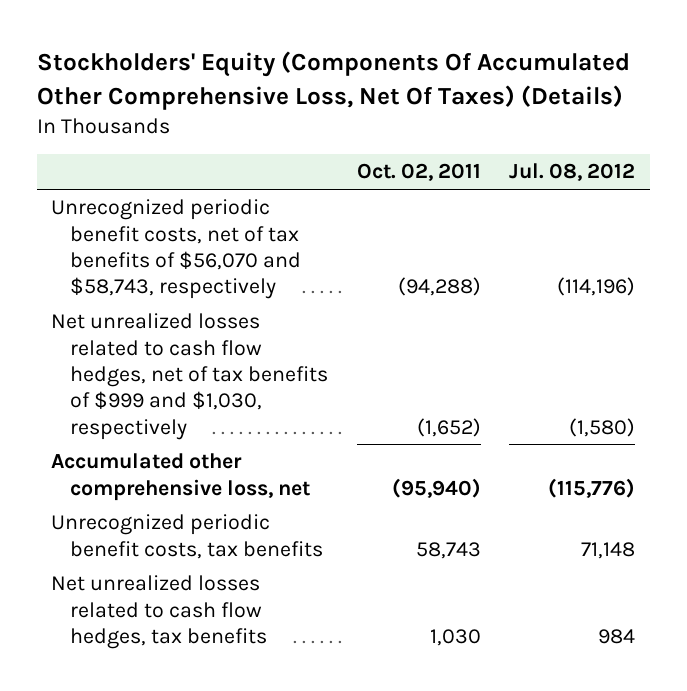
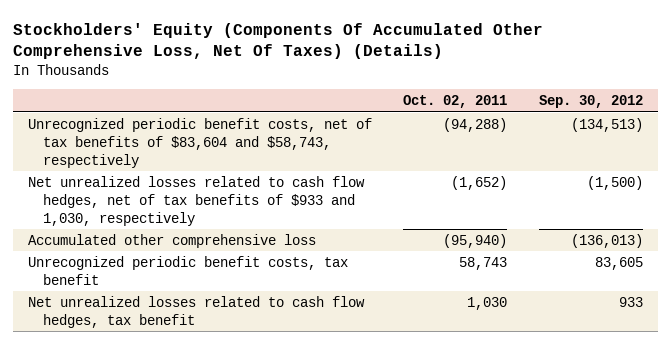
[509,163,636,182] Jul. 08, 2012 -> none
none -> [538,95,643,109] Sep. 30, 2012
[51,199,302,300] Unrecognized periodic benefit costs, net of tax benefits of $56,070 and $58,743, respectively -> [28,117,373,168] Unrecognized periodic benefit costs, net of tax benefits of $83,604 and $58,743, respectively
[51,313,329,440] Net unrealized losses related to cash flow hedges, net of tax benefits of $999 and $1,030, respectively -> [28,175,366,226] Net unrealized losses related to cash flow hedges, net of tax benefits of $933 and 1,030, respectively
[51,453,311,501] Accumulated other comprehensive loss, net -> [28,233,317,248] Accumulated other comprehensive loss
[51,514,324,559] Unrecognized periodic benefit costs, tax benefits -> [28,255,349,285] Unrecognized periodic benefit costs, tax benefit
[51,575,268,649] Net unrealized losses related to cash flow hedges, tax benefits -> [28,295,366,328] Net unrealized losses related to cash flow hedges, tax benefit

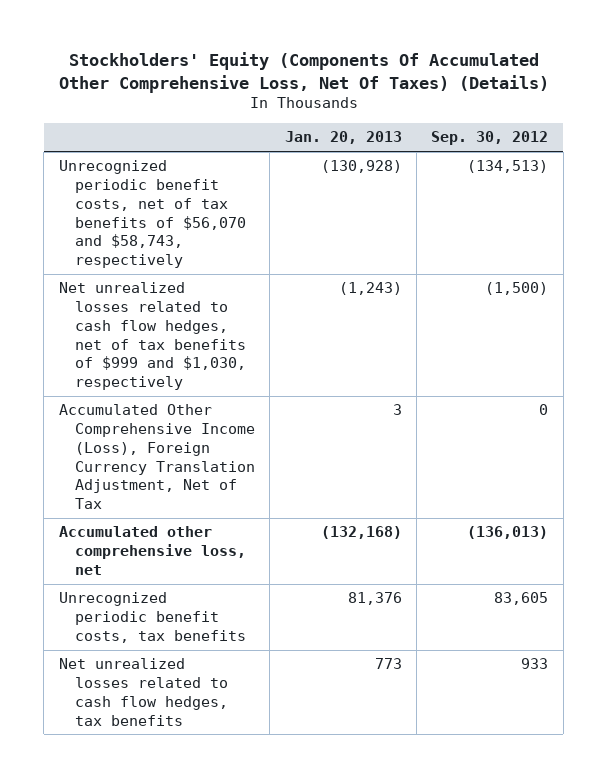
[403,95,508,109] Oct. 02, 2011 -> none
none -> [284,131,402,145] Jan. 20, 2013
[28,117,373,168] Unrecognized periodic benefit costs, net of tax benefits of $83,604 and $58,743, respectively -> [58,160,247,268] Unrecognized periodic benefit costs, net of tax benefits of $56,070 and $58,743, respectively
[28,175,366,226] Net unrealized losses related to cash flow hedges, net of tax benefits of $933 and 1,030, respectively -> [58,282,247,390] Net unrealized losses related to cash flow hedges, net of tax benefits of $999 and $1,030, respectively
none -> [58,404,256,509] Accumulated Other Comprehensive Income (Loss), Foreign Currency Translation Adjustment, Net of Tax
[28,233,317,248] Accumulated other comprehensive loss -> [58,526,247,575] Accumulated other comprehensive loss, net
[28,255,349,285] Unrecognized periodic benefit costs, tax benefit -> [58,592,247,643] Unrecognized periodic benefit costs, tax benefits
[28,295,366,328] Net unrealized losses related to cash flow hedges, tax benefit -> [58,658,229,726] Net unrealized losses related to cash flow hedges, tax benefits

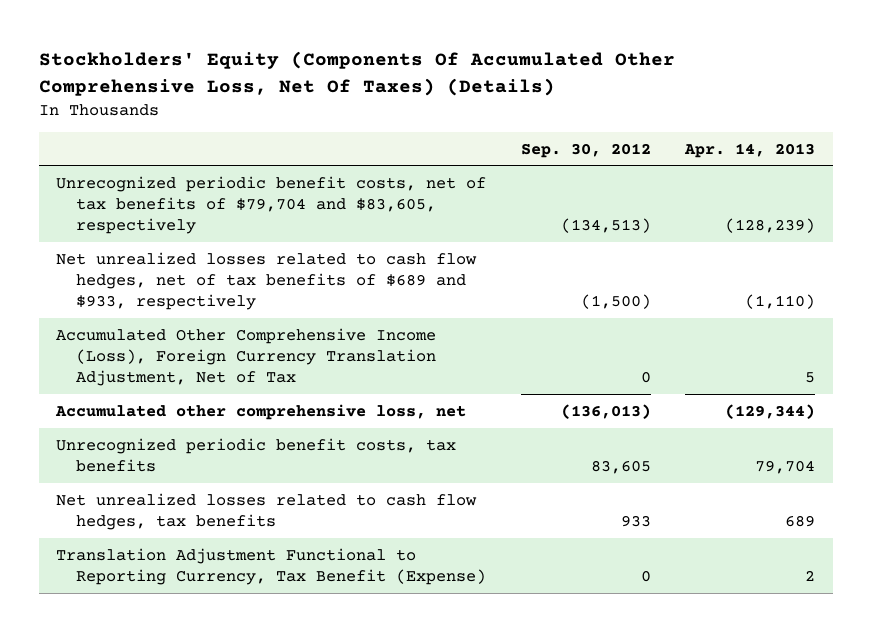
[284,131,402,145] Jan. 20, 2013 -> none
none -> [684,142,816,158] Apr. 14, 2013
[58,160,247,268] Unrecognized periodic benefit costs, net of tax benefits of $56,070 and $58,743, respectively -> [55,175,486,235] Unrecognized periodic benefit costs, net of tax benefits of $79,704 and $83,605, respectively
[58,282,247,390] Net unrealized losses related to cash flow hedges, net of tax benefits of $999 and $1,030, respectively -> [55,251,477,311] Net unrealized losses related to cash flow hedges, net of tax benefits of $689 and $933, respectively
none -> [55,547,487,586] Translation Adjustment Functional to Reporting Currency, Tax Benefit (Expense)

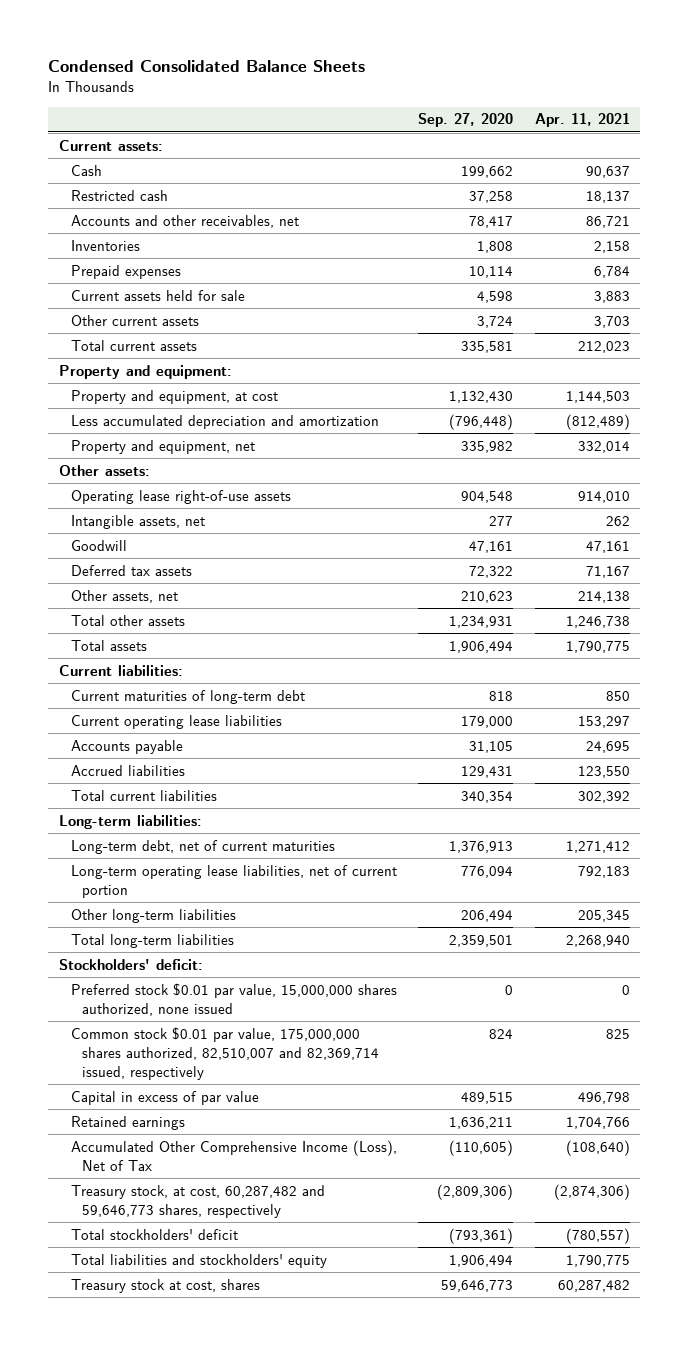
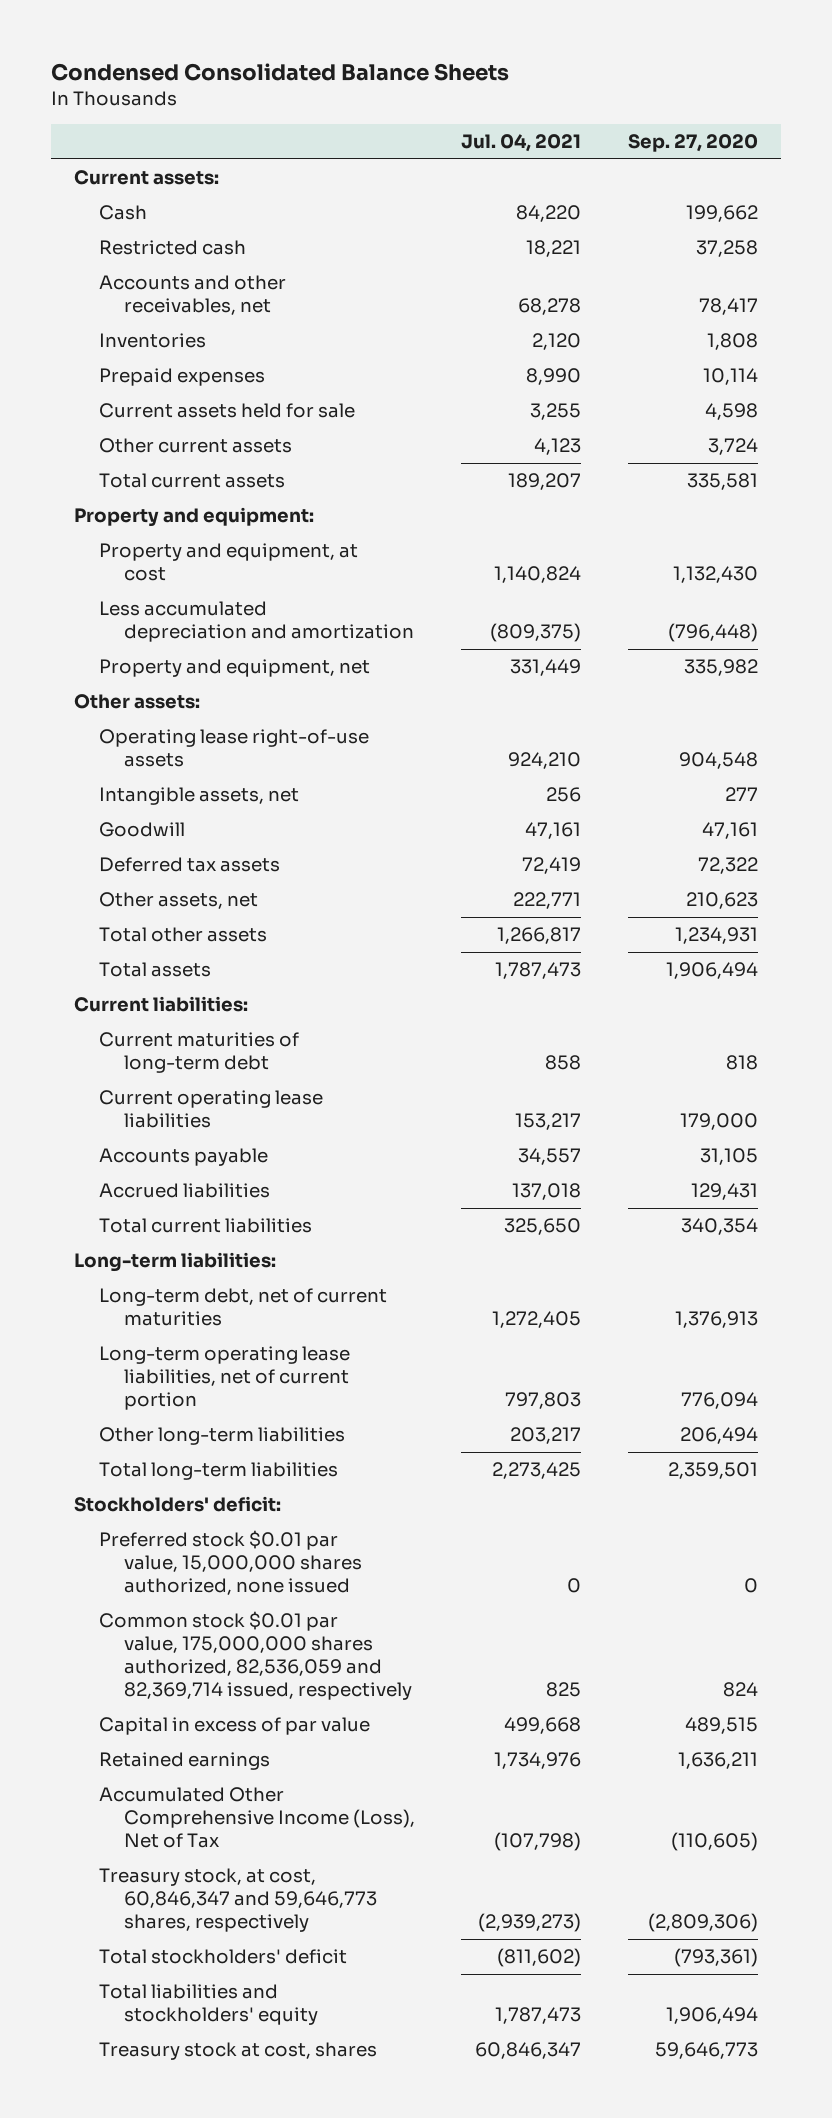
[534,113,630,128] Apr. 11, 2021 -> none
none -> [461,134,582,153] Jul. 04, 2021
[70,1026,380,1081] Common stock $0.01 par value, 175,000,000 shares authorized, 82,510,007 and 82,369,714 issued, respectively -> [99,1611,412,1701] Common stock $0.01 par value, 175,000,000 shares authorized, 82,536,059 and 82,369,714 issued, respectively
[70,1184,325,1218] Treasury stock, at cost, 60,287,482 and 59,646,773 shares, respectively -> [99,1868,377,1933] Treasury stock, at cost, 60,846,347 and 59,646,773 shares, respectively

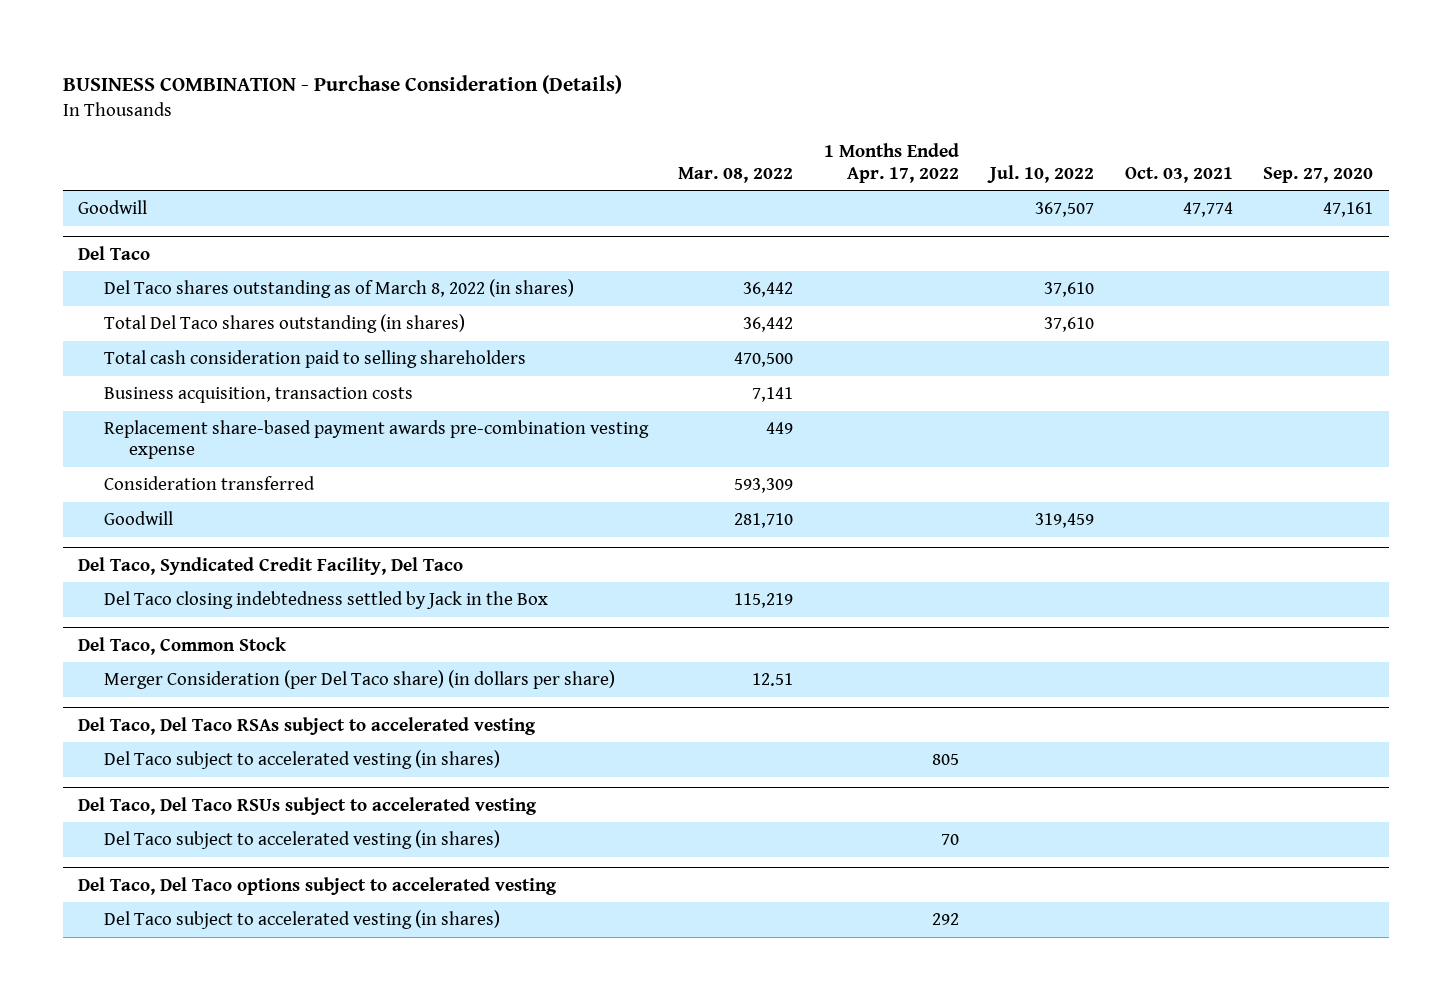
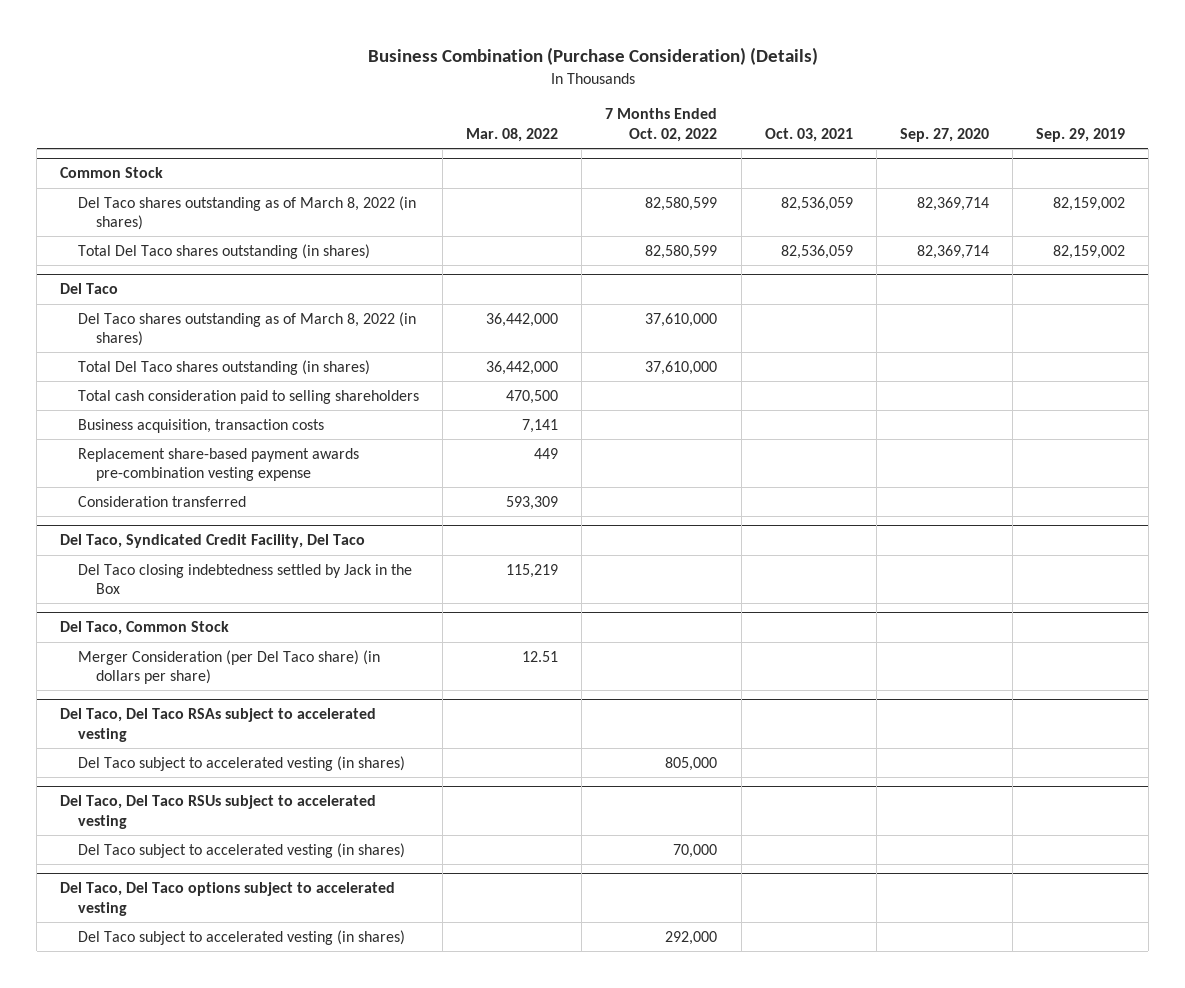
[62,75,622,95] BUSINESS COMBINATION - Purchase Consideration (Details) -> [367,46,818,65] Business Combination (Purchase Consideration) (Details)
[824,143,960,183] 1 Months Ended Apr. 17, 2022 -> none
[986,164,1094,183] Jul. 10, 2022 -> none
none -> [605,108,718,143] 7 Months Ended Oct. 02, 2022
none -> [1035,128,1125,143] Sep. 29, 2019
[77,200,147,215] Goodwill -> none
none -> [60,167,164,179] Common Stock
none -> [78,195,417,231] Del Taco shares outstanding as of March 8, 2022 (in shares)
none -> [78,243,371,259] Total Del Taco shares outstanding (in shares)
[743,282,794,298] 36,442 -> [486,312,559,327] 36,442,000
[743,317,794,333] 36,442 -> [486,360,559,375] 36,442,000
[103,511,173,526] Goodwill -> none

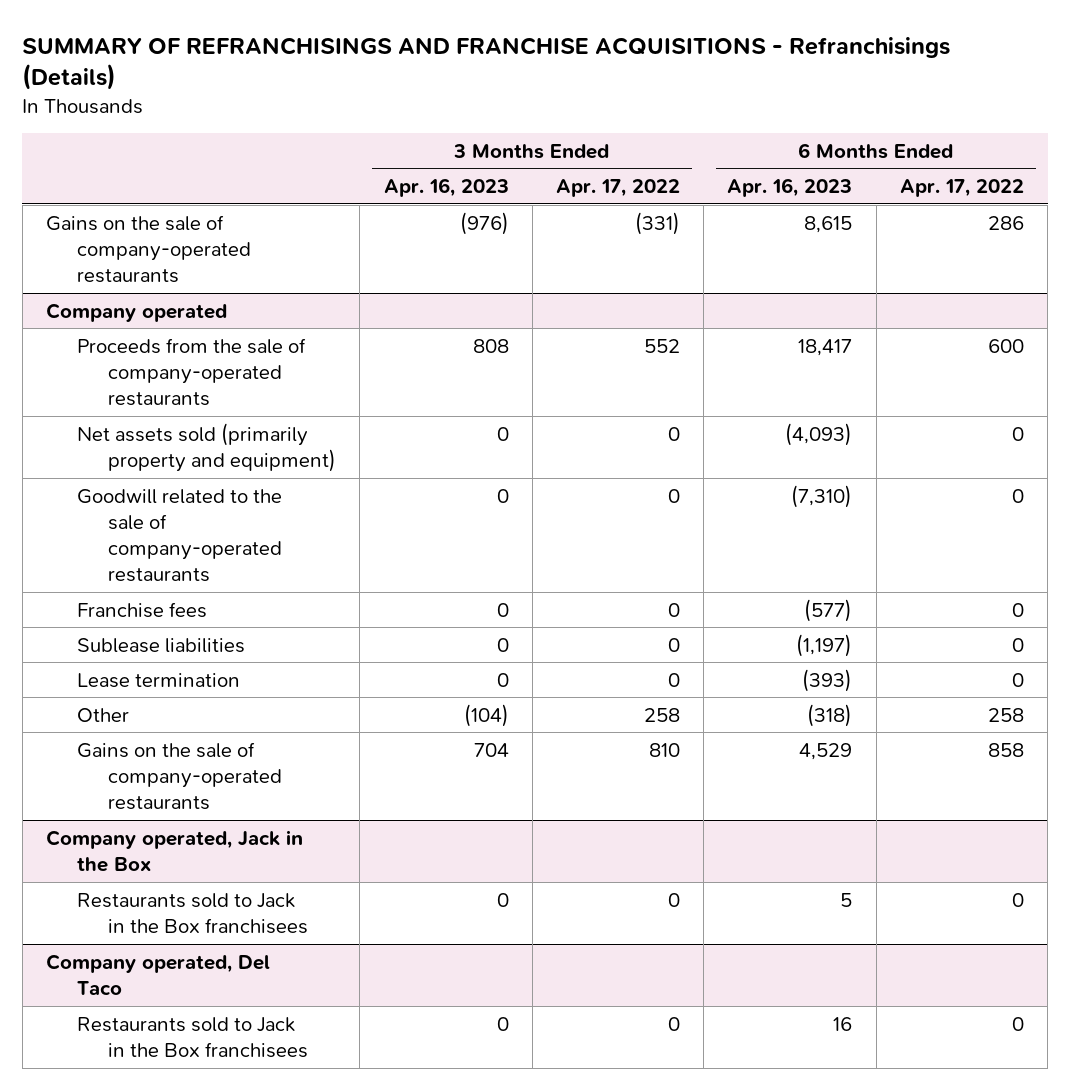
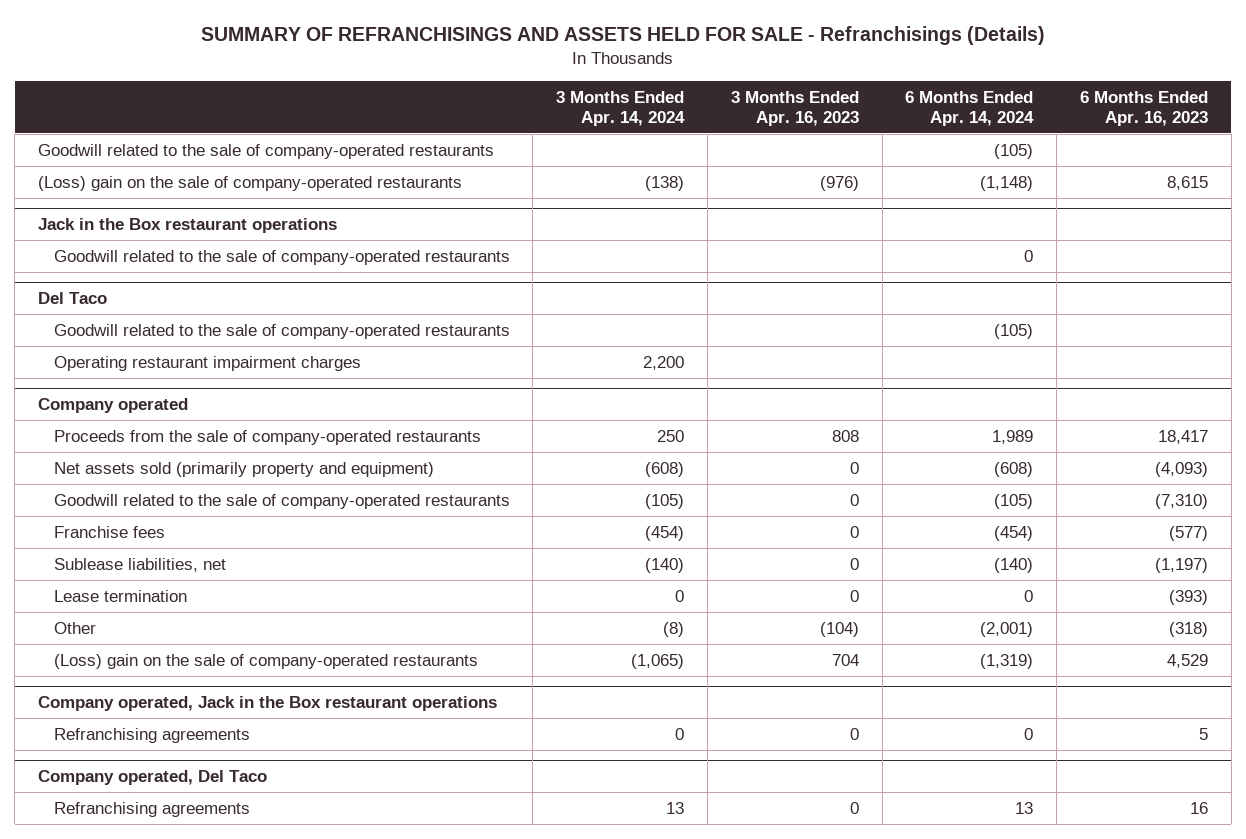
[22,36,951,91] SUMMARY OF REFRANCHISINGS AND FRANCHISE ACQUISITIONS - Refranchisings (Details) -> [200,26,1045,46] SUMMARY OF REFRANCHISINGS AND ASSETS HELD FOR SALE - Refranchisings (Details)
[556,178,681,197] Apr. 17, 2022 -> none
[899,178,1024,197] Apr. 17, 2022 -> none
none -> [556,90,686,126] 3 Months Ended Apr. 14, 2024
none -> [905,90,1035,126] 6 Months Ended Apr. 14, 2024
none -> [37,143,494,159] Goodwill related to the sale of company-operated restaurants
[45,214,252,283] Gains on the sale of company-operated restaurants -> [37,175,462,191] (Loss) gain on the sale of company-operated restaurants
none -> [37,217,337,233] Jack in the Box restaurant operations
none -> [53,249,510,265] Goodwill related to the sale of company-operated restaurants
none -> [37,291,107,304] Del Taco
none -> [53,323,510,339] Goodwill related to the sale of company-operated restaurants
none -> [53,355,361,371] Operating restaurant impairment charges
[77,637,246,653] Sublease liabilities -> [53,557,226,572] Sublease liabilities, net
[77,741,283,810] Gains on the sale of company-operated restaurants -> [53,653,478,669] (Loss) gain on the sale of company-operated restaurants
[45,829,303,872] Company operated, Jack in the Box -> [37,695,497,711] Company operated, Jack in the Box restaurant operations
[77,892,309,934] Restaurants sold to Jack in the Box franchisees -> [53,727,250,743] Refranchising agreements
[77,1016,309,1058] Restaurants sold to Jack in the Box franchisees -> [53,801,250,817] Refranchising agreements

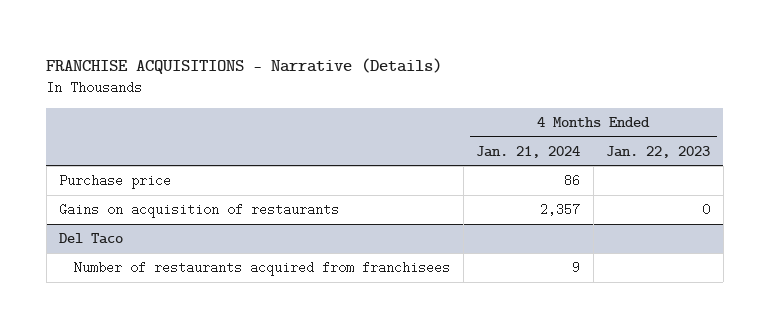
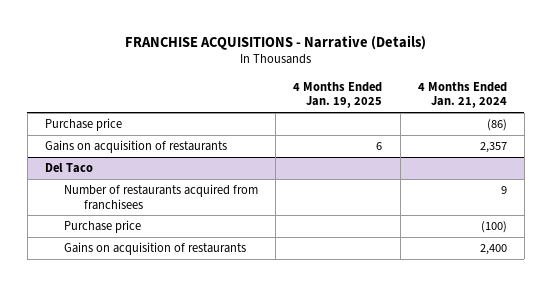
[606,145,711,158] Jan. 22, 2023 -> none
none -> [293,81,383,109] 4 Months Ended Jan. 19, 2025
[564,174,581,188] 86 -> [486,118,507,131] (86)
none -> [64,219,142,233] Purchase price
none -> [64,241,247,255] Gains on acquisition of restaurants

